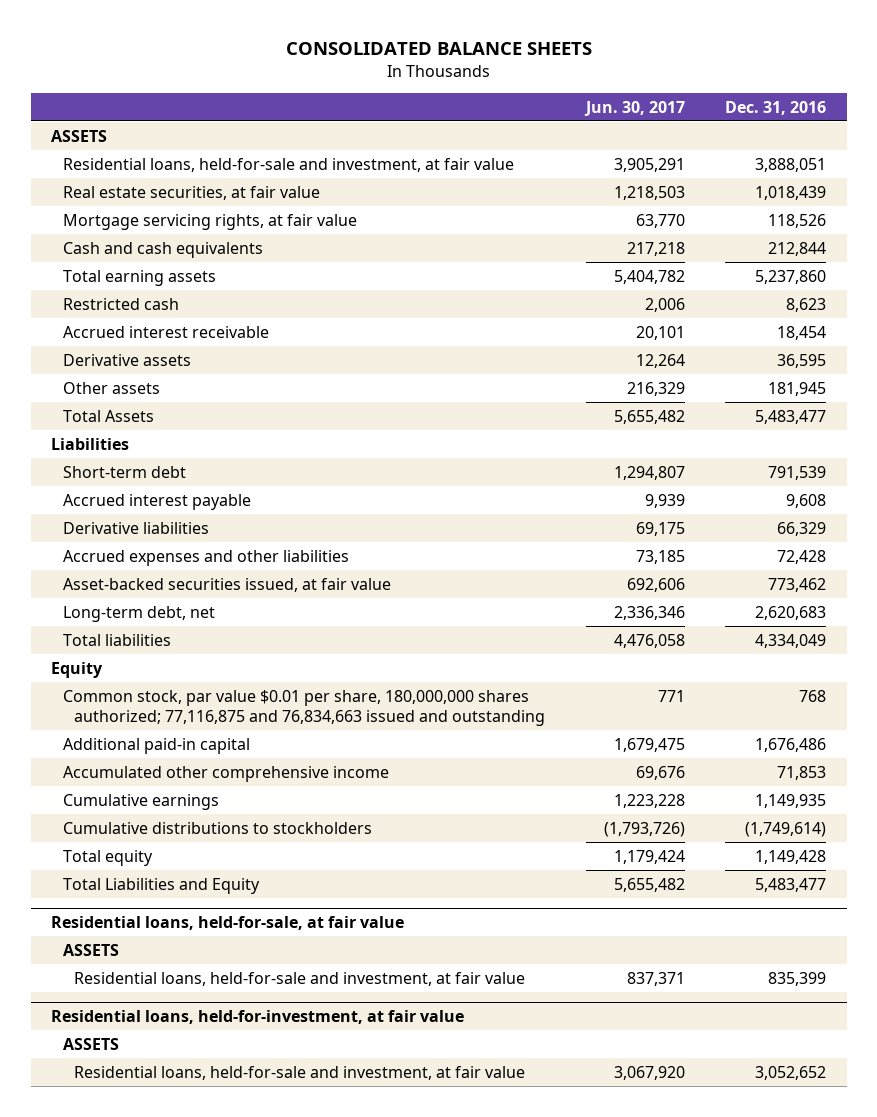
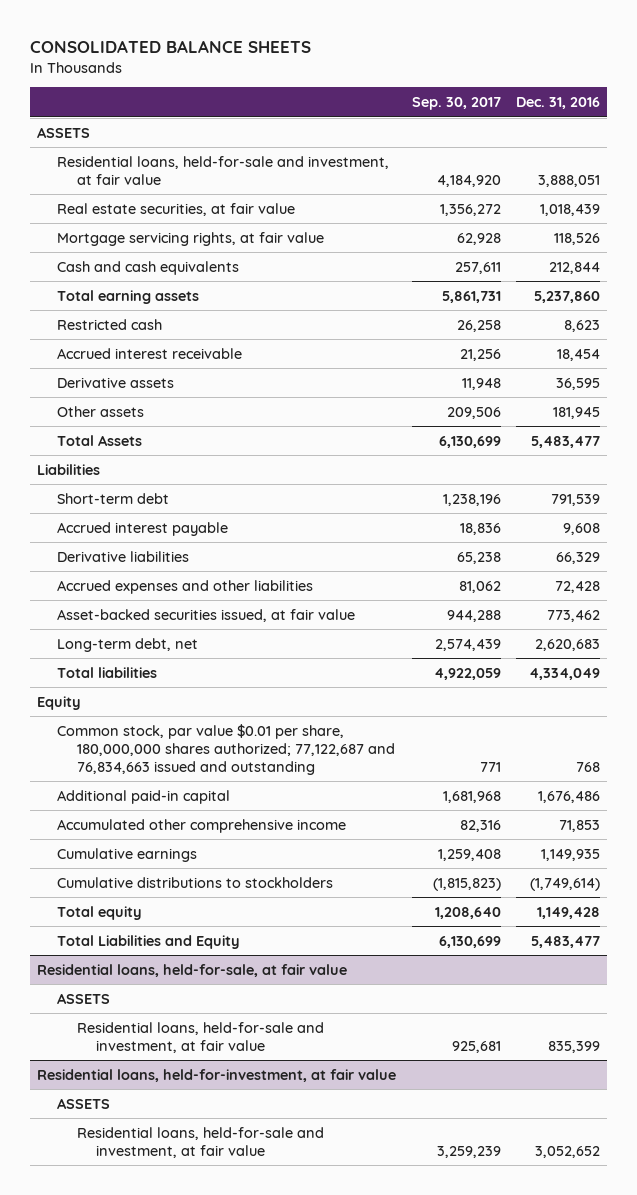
[583,100,685,116] Jun. 30, 2017 -> none
none -> [411,97,501,111] Sep. 30, 2017
[62,689,546,726] Common stock, par value $0.01 per share, 180,000,000 shares authorized; 77,116,875 and 76,834,663 issued and outstanding -> [56,723,395,775] Common stock, par value $0.01 per share, 180,000,000 shares authorized; 77,122,687 and 76,834,663 issued and outstanding

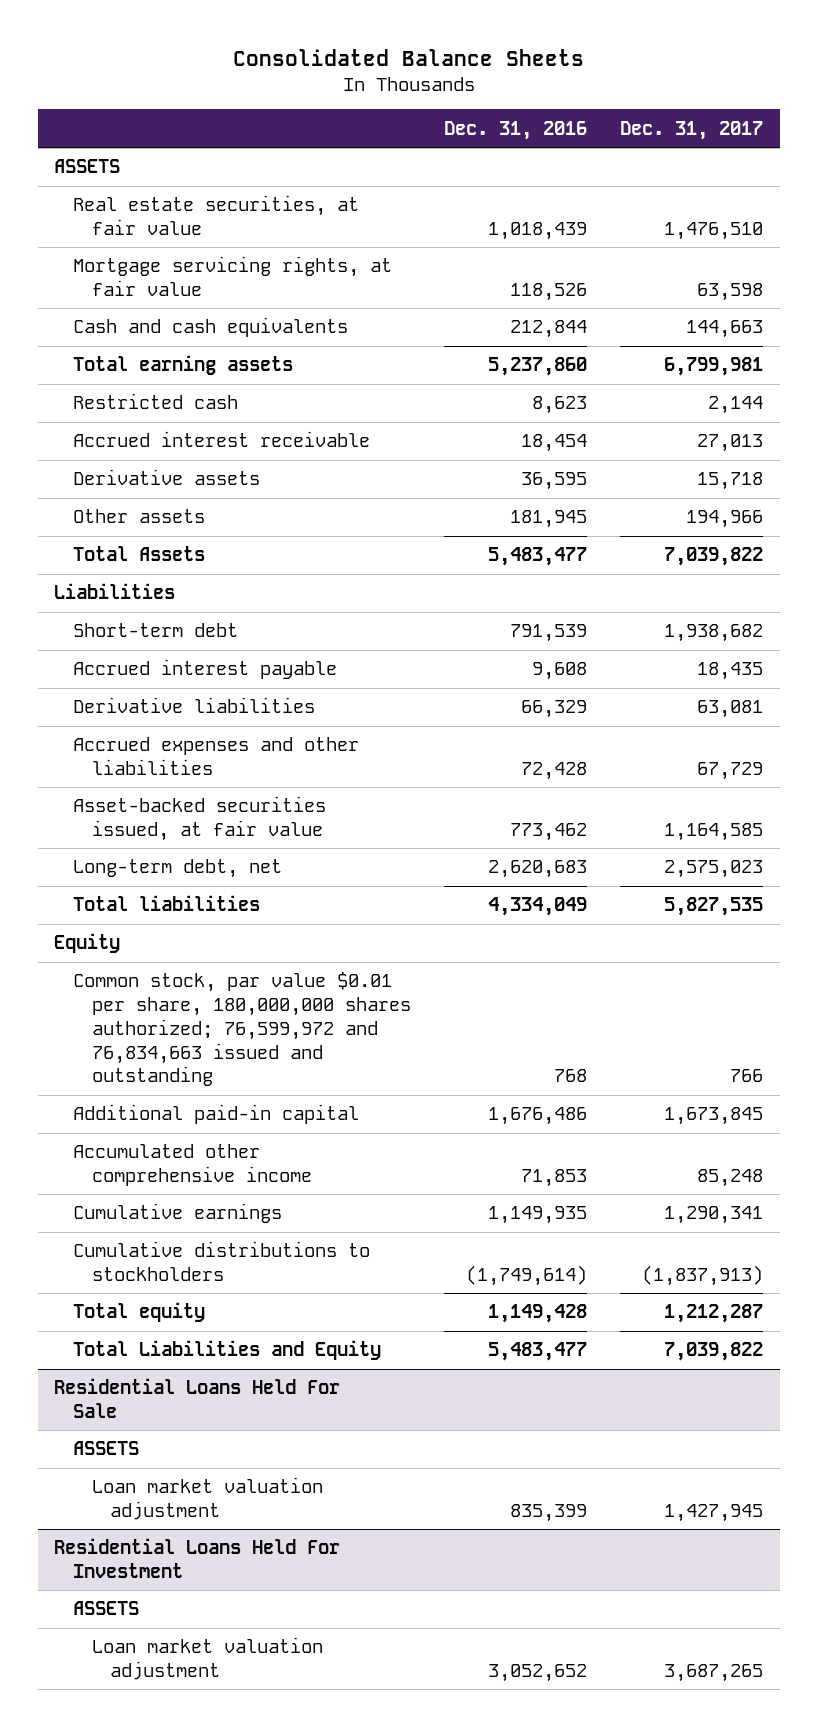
[29,39,311,53] CONSOLIDATED BALANCE SHEETS -> [232,49,584,67] Consolidated Balance Sheets
[411,97,501,111] Sep. 30, 2017 -> none
none -> [620,120,764,140] Dec. 31, 2017
[56,155,389,185] Residential loans, held-for-sale and investment, at fair value -> none
[56,723,395,775] Common stock, par value $0.01 per share, 180,000,000 shares authorized; 77,122,687 and 76,834,663 issued and outstanding -> [73,972,411,1087] Common stock, par value $0.01 per share, 180,000,000 shares authorized; 76,599,972 and 76,834,663 issued and outstanding
[37,963,348,977] Residential loans, held-for-sale, at fair value -> [54,1378,341,1419] Residential Loans Held For Sale
[76,1021,324,1053] Residential loans, held-for-sale and investment, at fair value -> [91,1477,323,1521] Loan market valuation adjustment
[37,1068,397,1082] Residential loans, held-for-investment, at fair value -> [54,1538,341,1579] Residential Loans Held For Investment
[76,1126,324,1158] Residential loans, held-for-sale and investment, at fair value -> [91,1637,323,1681] Loan market valuation adjustment

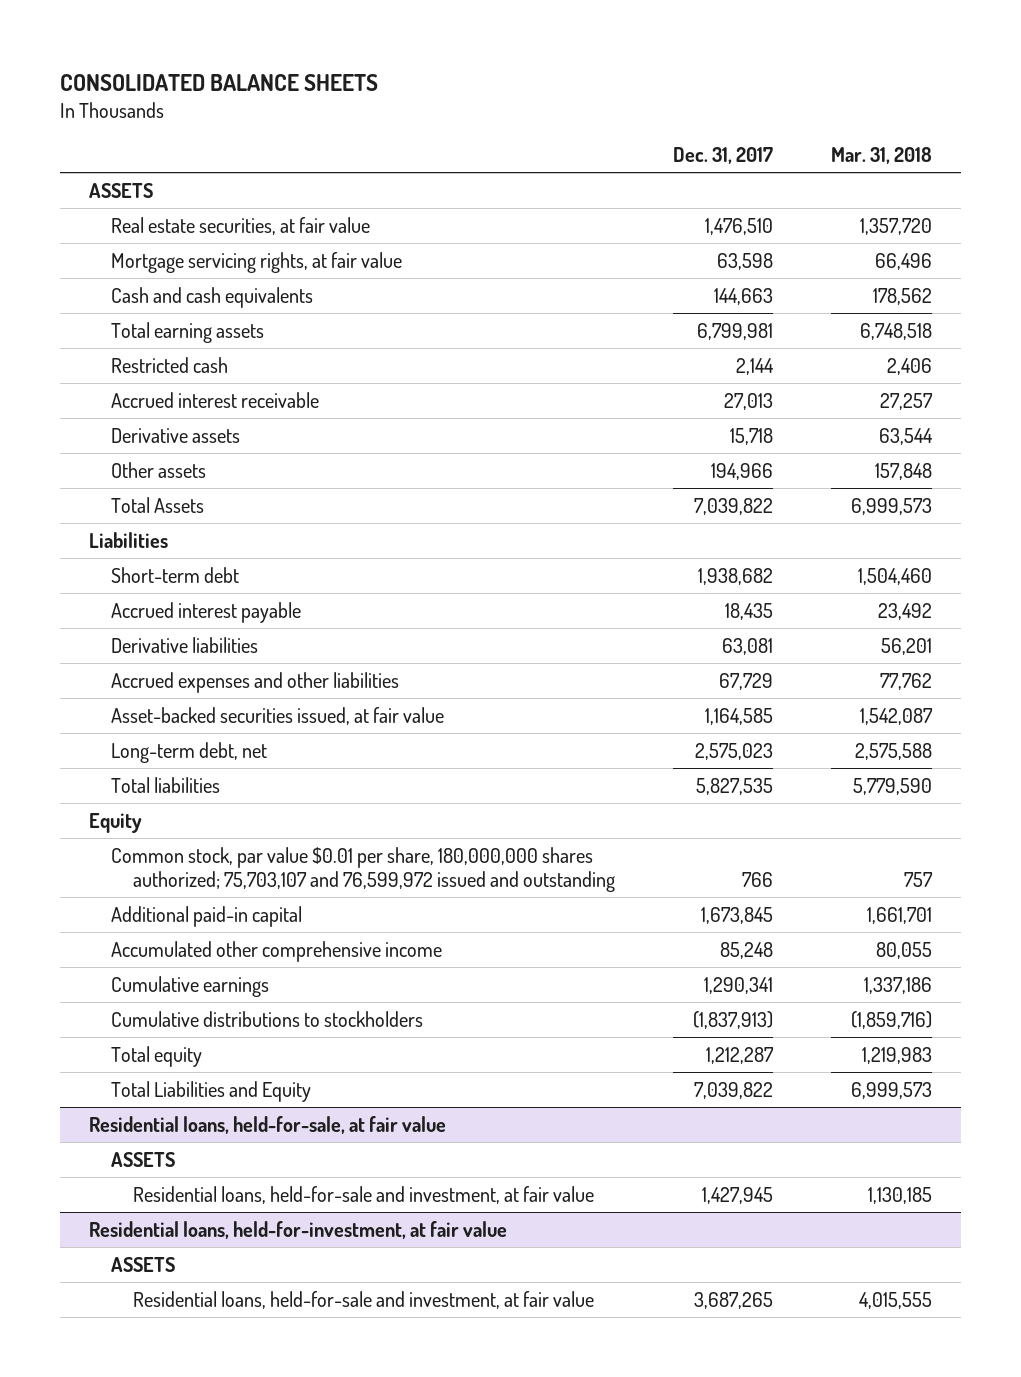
[232,49,584,67] Consolidated Balance Sheets -> [59,73,378,91] CONSOLIDATED BALANCE SHEETS
[443,120,587,140] Dec. 31, 2016 -> none
none -> [831,147,933,165] Mar. 31, 2018
[73,972,411,1087] Common stock, par value $0.01 per share, 180,000,000 shares authorized; 76,599,972 and 76,834,663 issued and outstanding -> [110,846,615,893] Common stock, par value $0.01 per share, 180,000,000 shares authorized; 75,703,107 and 76,599,972 issued and outstanding
[54,1378,341,1419] Residential Loans Held For Sale -> [88,1115,446,1134] Residential loans, held-for-sale, at fair value
[91,1477,323,1521] Loan market valuation adjustment -> [132,1185,594,1204] Residential loans, held-for-sale and investment, at fair value
[54,1538,341,1579] Residential Loans Held For Investment -> [88,1220,507,1239] Residential loans, held-for-investment, at fair value
[91,1637,323,1681] Loan market valuation adjustment -> [132,1290,594,1309] Residential loans, held-for-sale and investment, at fair value

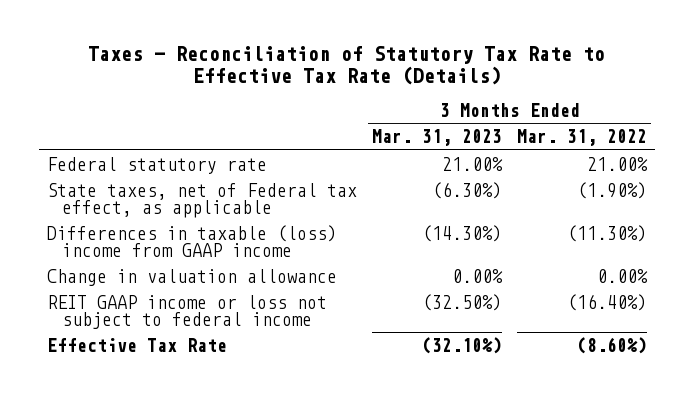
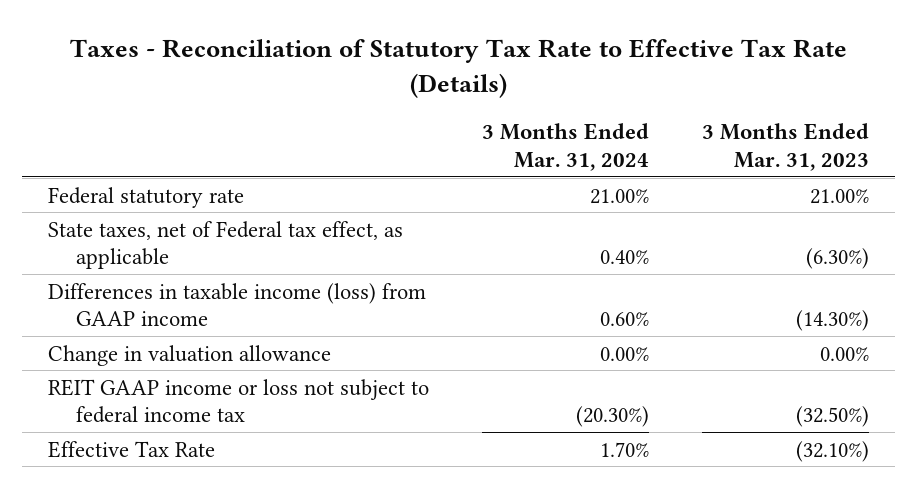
[517,129,648,147] Mar. 31, 2022 -> none
none -> [482,122,650,171] 3 Months Ended Mar. 31, 2024
[46,224,337,257] Differences in taxable (loss) income from GAAP income -> [48,282,427,327] Differences in taxable income (loss) from GAAP income
[46,294,327,329] REIT GAAP income or loss not subject to federal income -> [48,378,430,424] REIT GAAP income or loss not subject to federal income tax

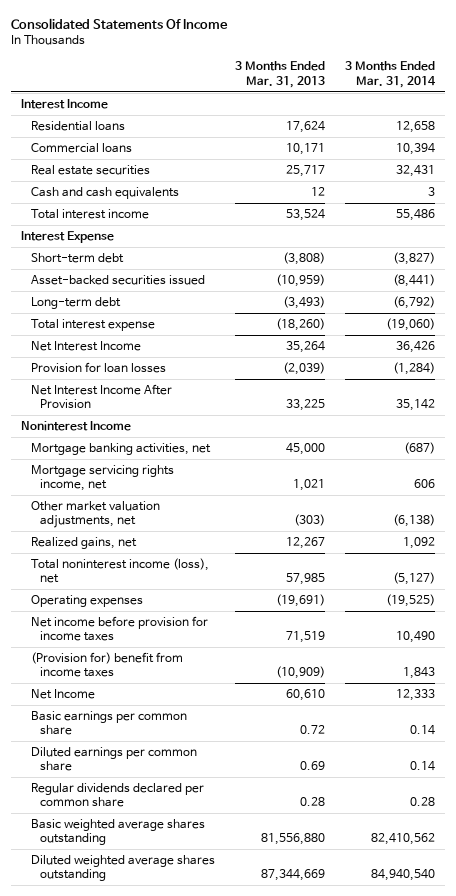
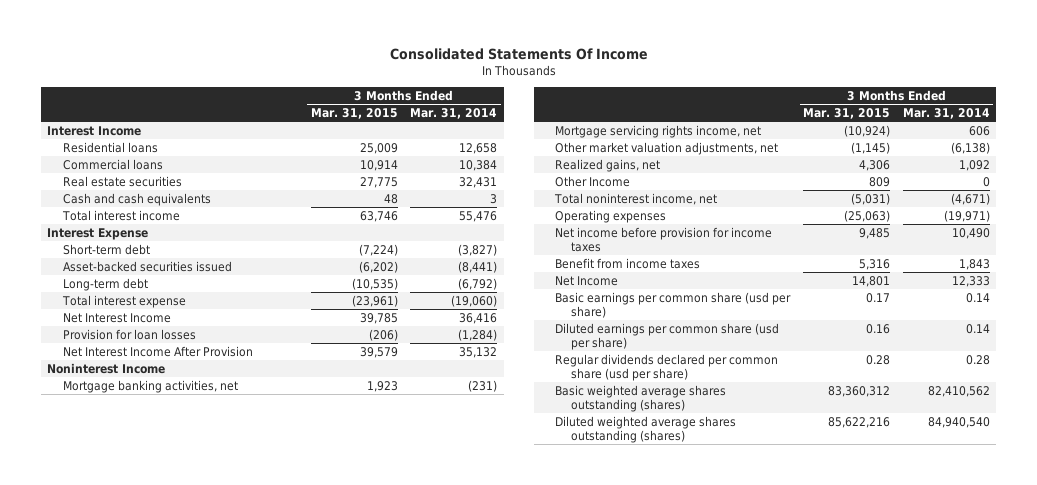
[234,61,325,88] 3 Months Ended Mar. 31, 2013 -> none
none -> [310,108,398,120] Mar. 31, 2015
[395,143,435,156] 10,394 -> [459,159,498,171] 10,384
[395,209,435,222] 55,486 -> [459,210,498,222] 55,476
[395,341,435,354] 36,426 -> [459,312,498,324] 36,416
[395,399,435,412] 35,142 -> [459,346,498,358] 35,132
[403,442,435,455] (687) -> [468,379,498,392] (231)
none -> [555,175,631,187] Other Income
[30,558,209,584] Total noninterest income (loss), net -> [554,192,718,205] Total noninterest income, net
[392,572,435,586] (5,127) -> [950,192,990,205] (4,671)
[385,594,435,608] (19,525) -> [943,209,990,222] (19,971)
[30,652,183,678] (Provision for) benefit from income taxes -> [555,257,701,269] Benefit from income taxes
[30,711,187,736] Basic earnings per common share -> [555,291,792,318] Basic earnings per common share (usd per share)
[30,747,197,772] Diluted earnings per common share -> [555,322,780,350] Diluted earnings per common share (usd per share)
[30,783,204,808] Regular dividends declared per common share -> [555,353,779,381] Regular dividends declared per common share (usd per share)
[30,819,205,846] Basic weighted average shares outstanding -> [555,384,727,412] Basic weighted average shares outstanding (shares)
[30,855,215,882] Diluted weighted average shares outstanding -> [555,415,737,443] Diluted weighted average shares outstanding (shares)

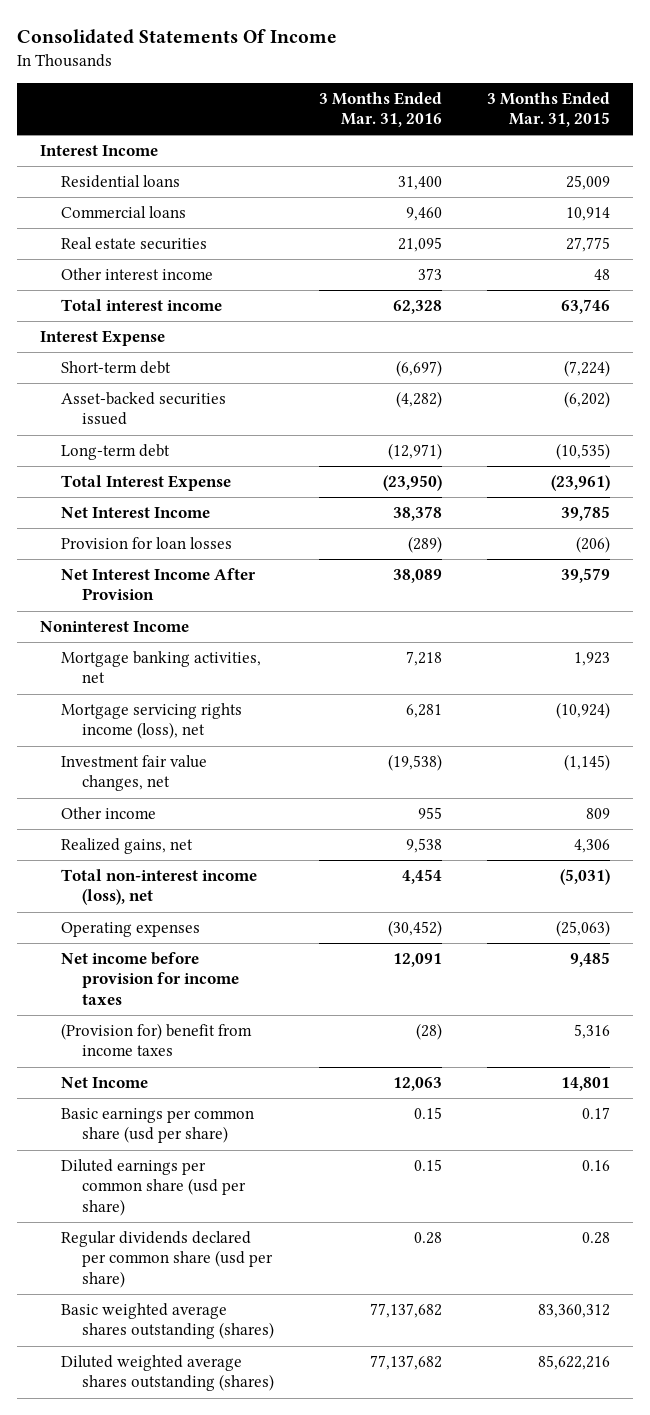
[410,108,498,120] Mar. 31, 2014 -> none
none -> [319,91,443,127] 3 Months Ended Mar. 31, 2016
[62,192,211,206] Cash and cash equivalents -> none
none -> [60,268,213,281] Other interest income
[61,294,186,308] Total interest expense -> [60,475,231,492] Total Interest Expense
[555,124,762,138] Mortgage servicing rights income, net -> [60,703,242,740] Mortgage servicing rights income (loss), net
[555,141,779,155] Other market valuation adjustments, net -> [60,755,207,792] Investment fair value changes, net
none -> [60,807,156,820] Other income
[555,175,631,187] Other Income -> none
[554,192,718,205] Total noninterest income, net -> [60,869,257,906] Total non-interest income (loss), net
[555,257,701,269] Benefit from income taxes -> [60,1023,252,1057] (Provision for) benefit from income taxes

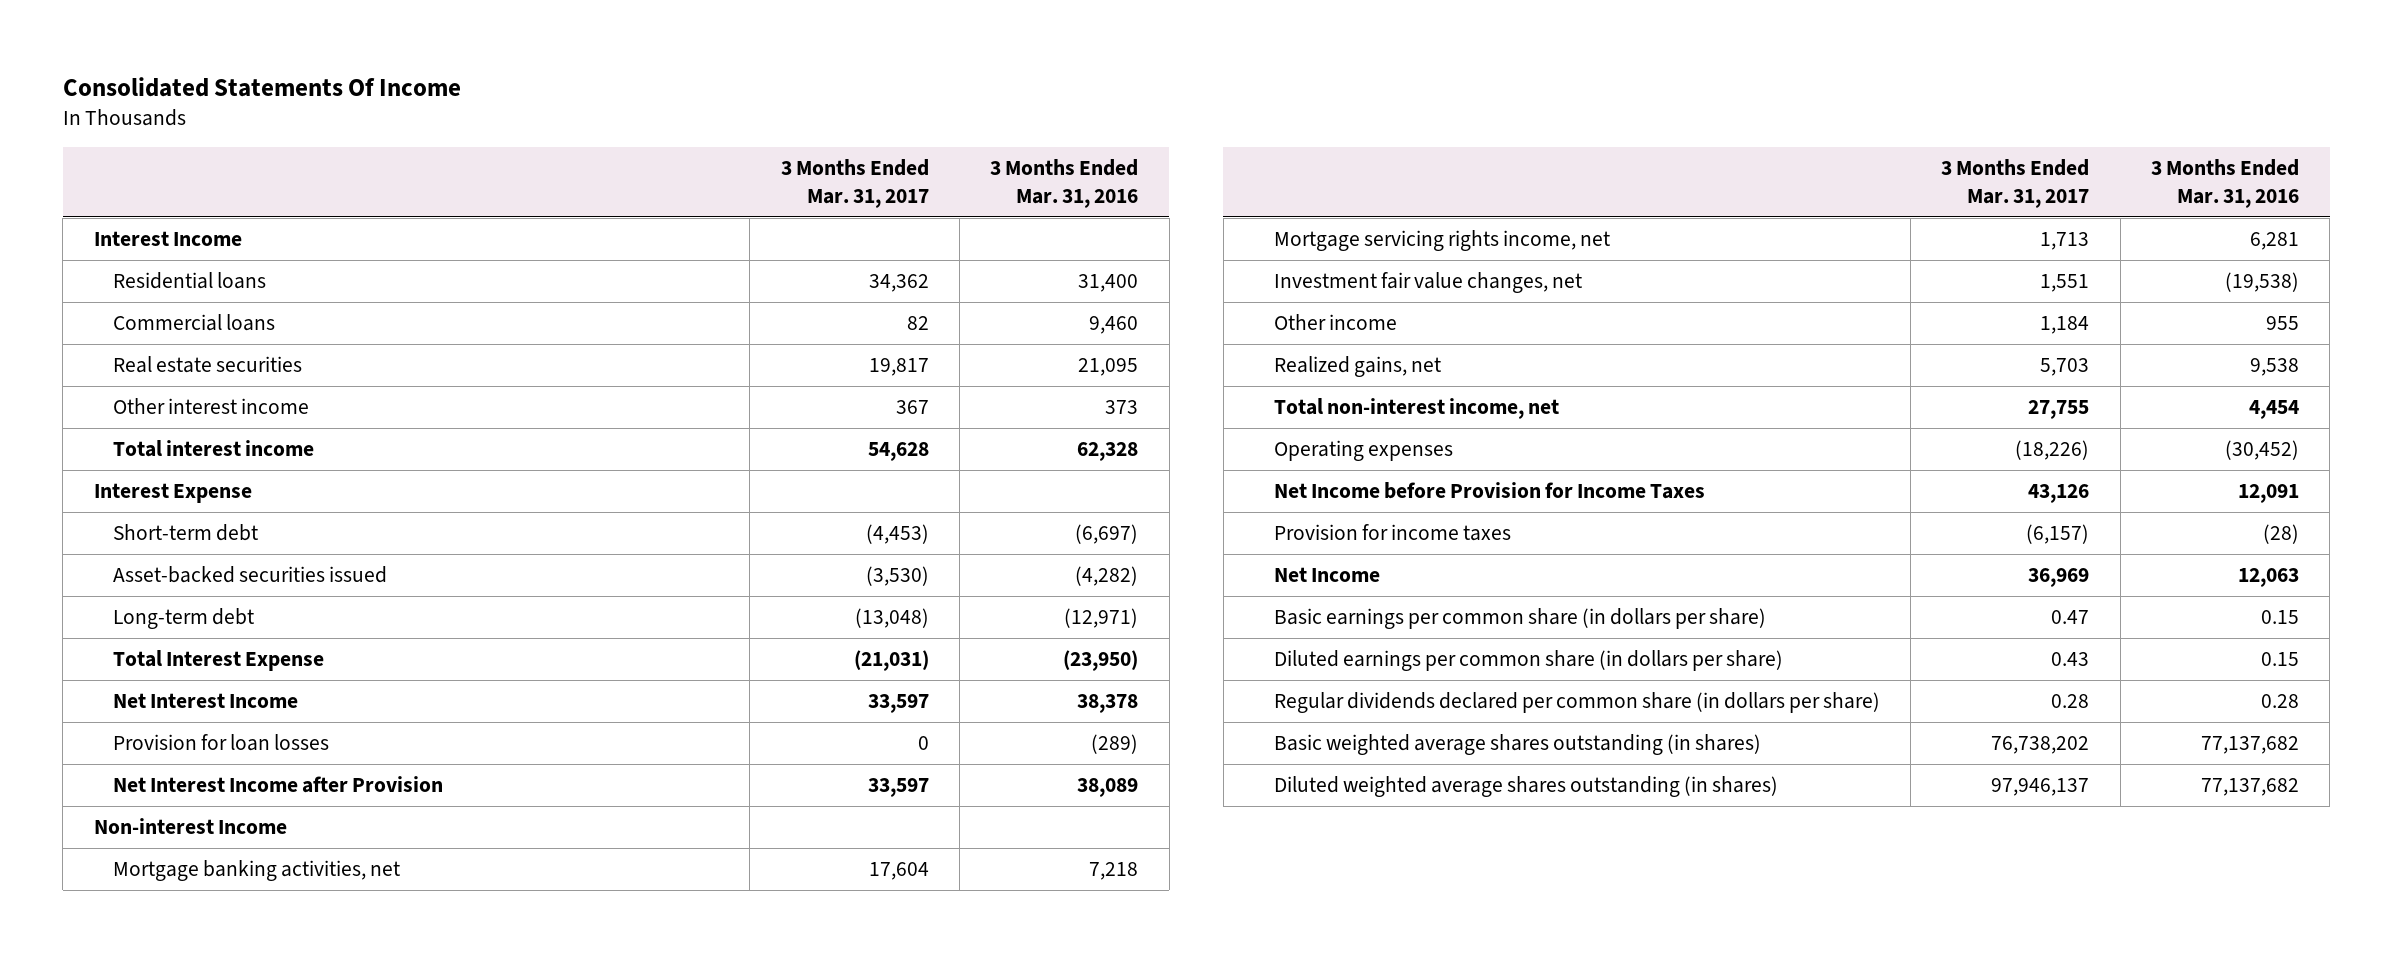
[487,91,611,127] 3 Months Ended Mar. 31, 2015 -> none
none -> [780,159,929,208] 3 Months Ended Mar. 31, 2017
[60,568,256,601] Net Interest Income After Provision -> [113,776,444,794] Net Interest Income after Provision
[39,621,189,633] Noninterest Income -> [93,818,287,835] Non-interest Income
[60,703,242,740] Mortgage servicing rights income (loss), net -> [1273,230,1610,252] Mortgage servicing rights income, net
[60,869,257,906] Total non-interest income (loss), net -> [1273,398,1559,420] Total non-interest income, net
[60,952,239,1005] Net income before provision for income taxes -> [1273,482,1705,500] Net Income before Provision for Income Taxes
[60,1023,252,1057] (Provision for) benefit from income taxes -> [1273,524,1511,542] Provision for income taxes
[60,1108,254,1144] Basic earnings per common share (usd per share) -> [1273,608,1766,630] Basic earnings per common share (in dollars per share)
[60,1159,246,1216] Diluted earnings per common share (usd per share) -> [1273,650,1783,672] Diluted earnings per common share (in dollars per share)
[60,1231,273,1288] Regular dividends declared per common share (usd per share) -> [1273,692,1880,714] Regular dividends declared per common share (in dollars per share)
[60,1303,274,1340] Basic weighted average shares outstanding (shares) -> [1273,734,1761,756] Basic weighted average shares outstanding (in shares)
[60,1355,274,1392] Diluted weighted average shares outstanding (shares) -> [1273,776,1778,798] Diluted weighted average shares outstanding (in shares)

